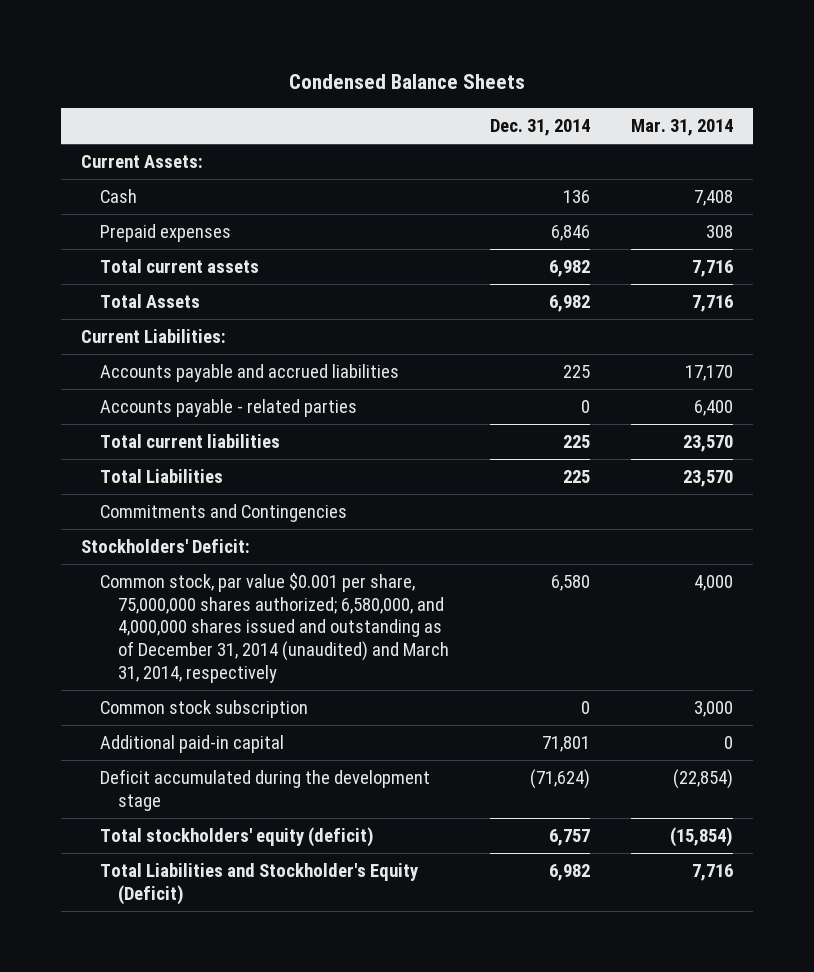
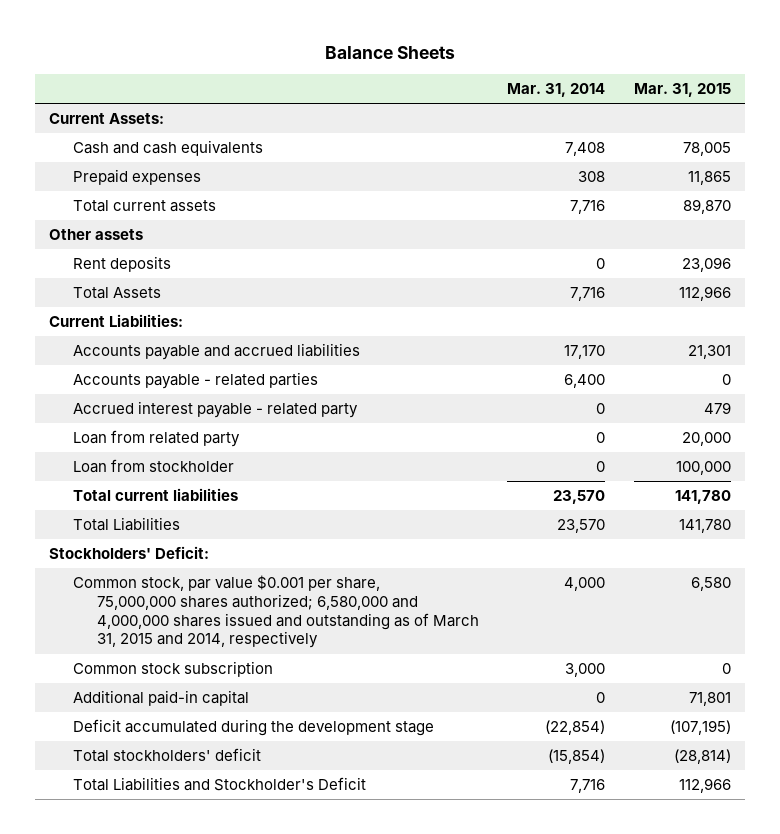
[288,74,525,90] Condensed Balance Sheets -> [325,45,456,59] Balance Sheets
[489,119,590,137] Dec. 31, 2014 -> none
none -> [633,83,731,98] Mar. 31, 2015
[99,189,137,204] Cash -> [73,140,264,157] Cash and cash equivalents
none -> [49,229,144,241] Other assets
none -> [73,256,172,273] Rent deposits
none -> [73,401,359,419] Accrued interest payable - related party
none -> [73,430,241,448] Loan from related party
none -> [73,459,235,474] Loan from stockholder
[99,504,347,523] Commitments and Contingencies -> none
[99,573,450,683] Common stock, par value $0.001 per share, 75,000,000 shares authorized; 6,580,000, and 4,000,000 shares issued and outstanding as of December 31, 2014 (unaudited) and March 31, 2014, respectively -> [73,575,479,649] Common stock, par value $0.001 per share, 75,000,000 shares authorized; 6,580,000 and 4,000,000 shares issued and outstanding as of March 31, 2015 and 2014, respectively
[99,827,374,848] Total stockholders' equity (deficit) -> [73,748,262,763] Total stockholders' deficit
[99,863,418,905] Total Liabilities and Stockholder's Equity (Deficit) -> [73,777,367,792] Total Liabilities and Stockholder's Deficit

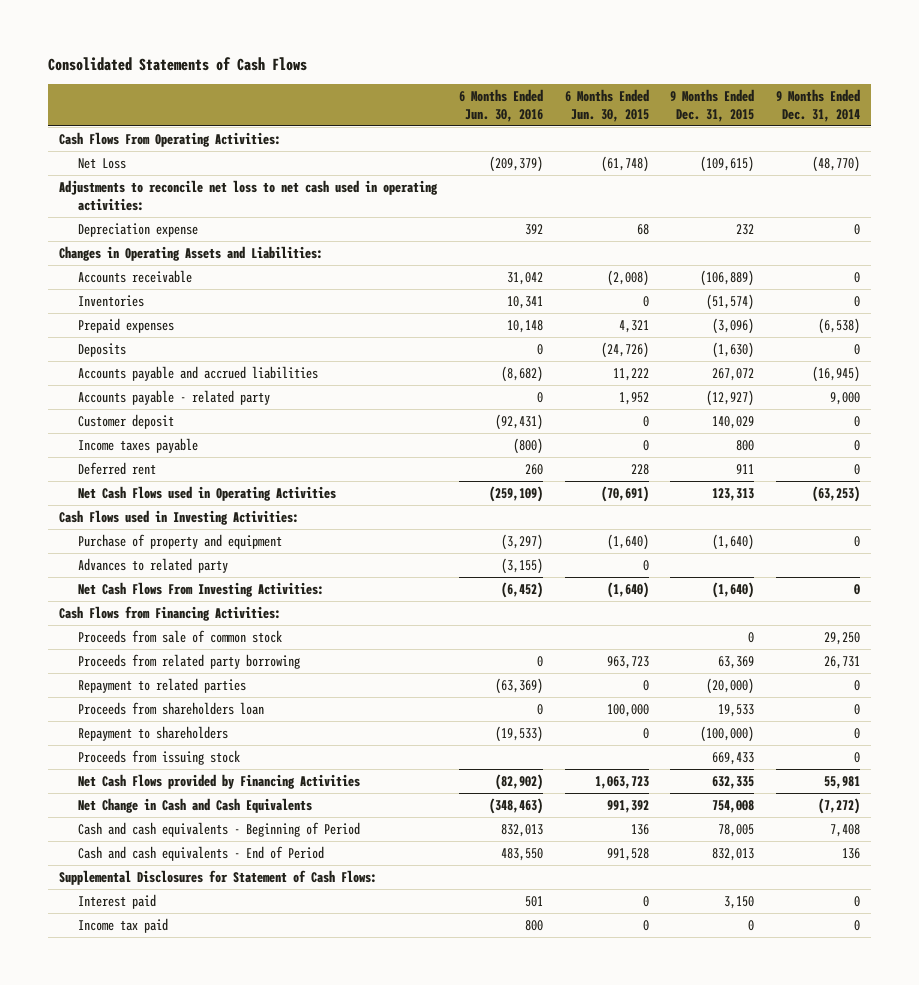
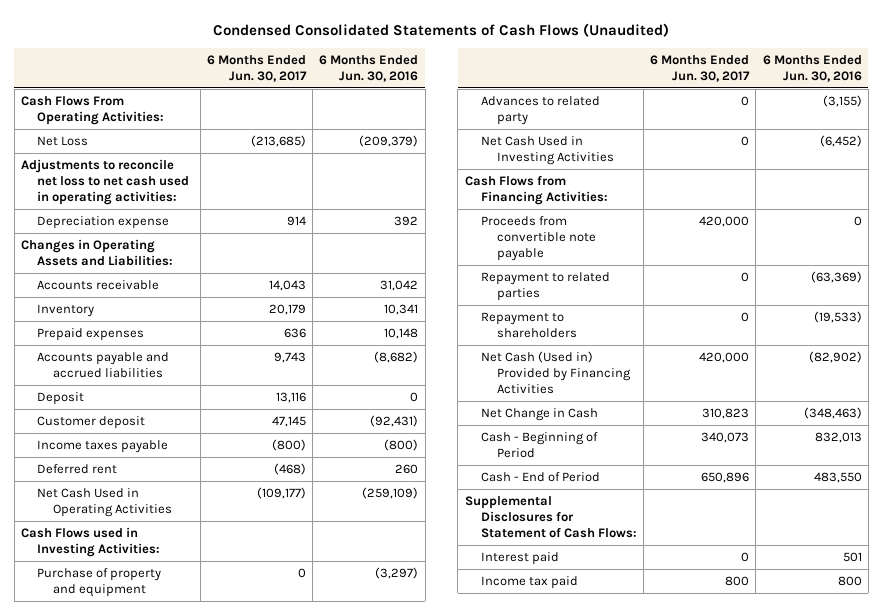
[48,57,308,72] Consolidated Statements of Cash Flows -> [213,22,670,37] Condensed Consolidated Statements of Cash Flows (Unaudited)
[564,88,649,122] 6 Months Ended Jun. 30, 2015 -> none
[670,88,755,122] 9 Months Ended Dec. 31, 2015 -> none
[775,88,860,122] 9 Months Ended Dec. 31, 2014 -> none
none -> [206,55,307,82] 6 Months Ended Jun. 30, 2017
[78,294,145,307] Inventories -> [37,304,95,318] Inventory
[78,342,127,357] Deposits -> none
[78,389,271,405] Accounts payable - related party -> none
none -> [37,392,85,406] Deposit
[78,485,337,501] Net Cash Flows used in Operating Activities -> [37,488,173,517] Net Cash Used in Operating Activities
[78,581,325,597] Net Cash Flows From Investing Activities: -> [480,136,614,165] Net Cash Used in Investing Activities
[78,629,283,643] Proceeds from sale of common stock -> none
[78,653,301,669] Proceeds from related party borrowing -> none
none -> [480,216,596,261] Proceeds from convertible note payable
[78,701,265,715] Proceeds from shareholders loan -> none
[78,749,241,765] Proceeds from issuing stock -> none
[78,773,361,789] Net Cash Flows provided by Financing Activities -> [480,351,631,394] Net Cash (Used in) Provided by Financing Activities
[78,797,313,813] Net Change in Cash and Cash Equivalents -> [480,408,598,422] Net Change in Cash
[78,821,361,837] Cash and cash equivalents - Beginning of Period -> [480,432,598,458] Cash - Beginning of Period
[78,845,325,861] Cash and cash equivalents - End of Period -> [480,472,600,483] Cash - End of Period

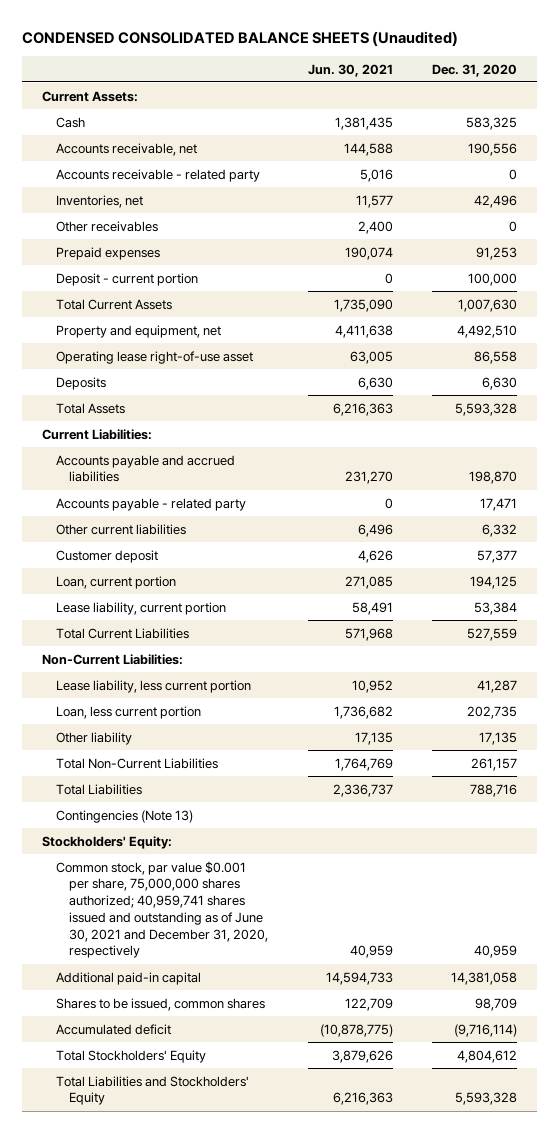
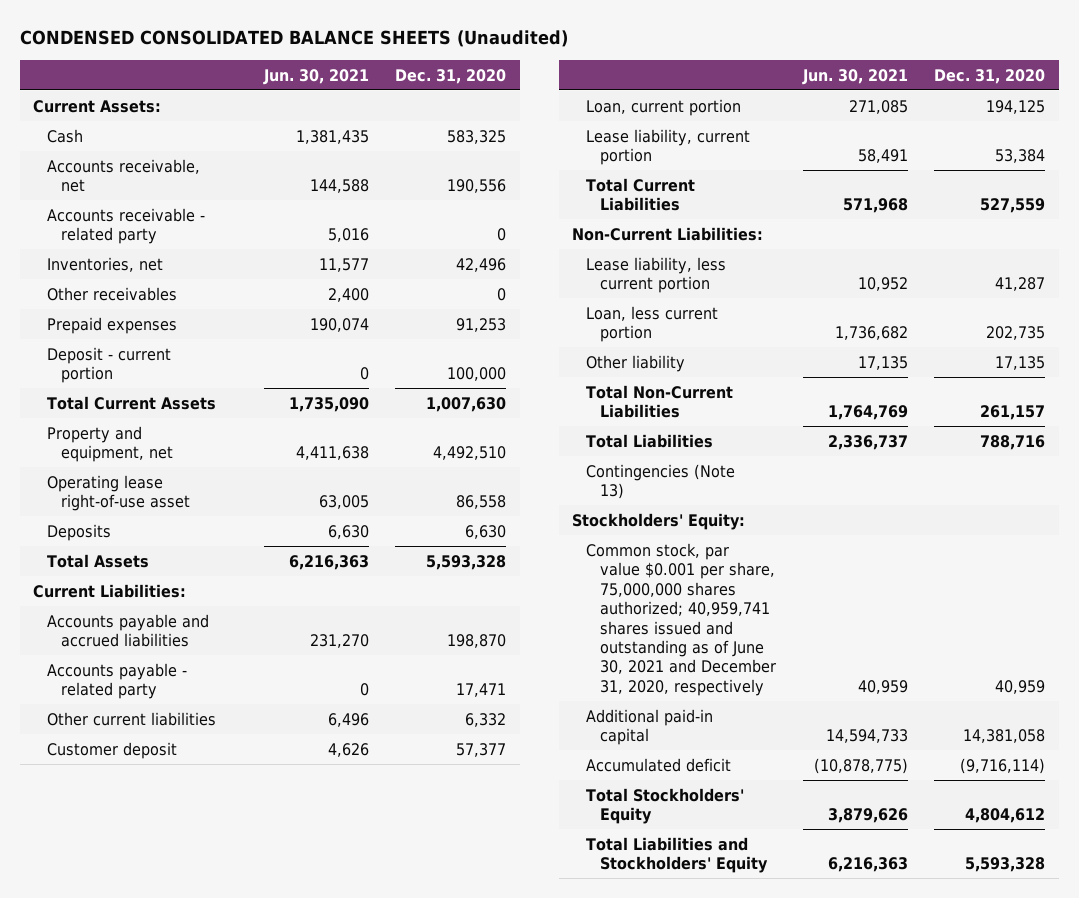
[55,997,265,1011] Shares to be issued, common shares -> none

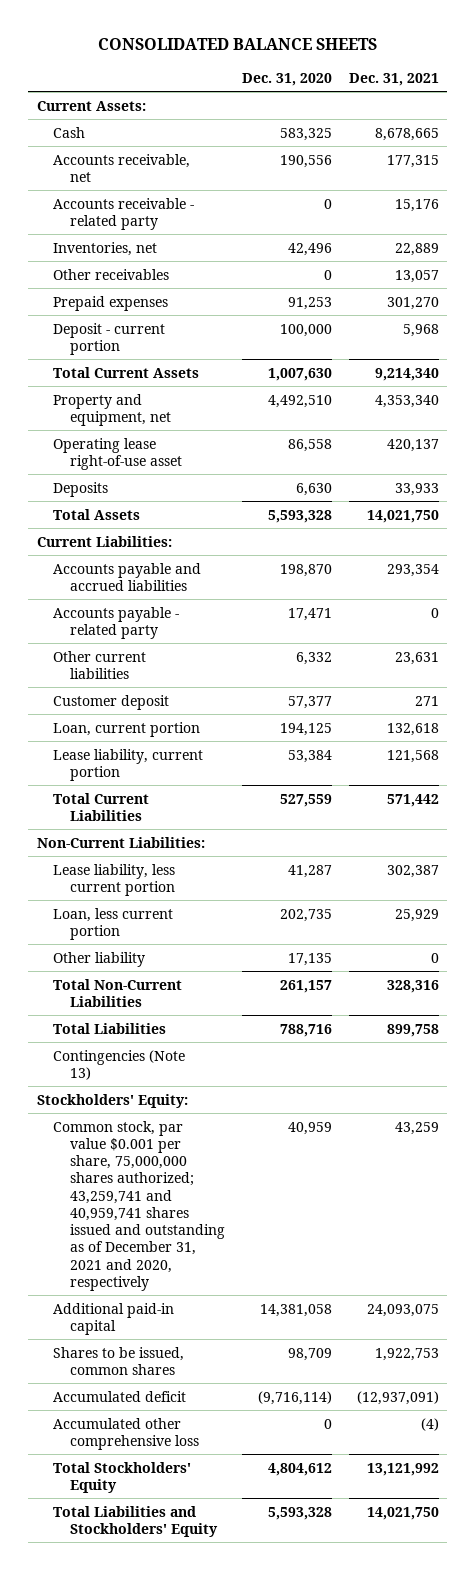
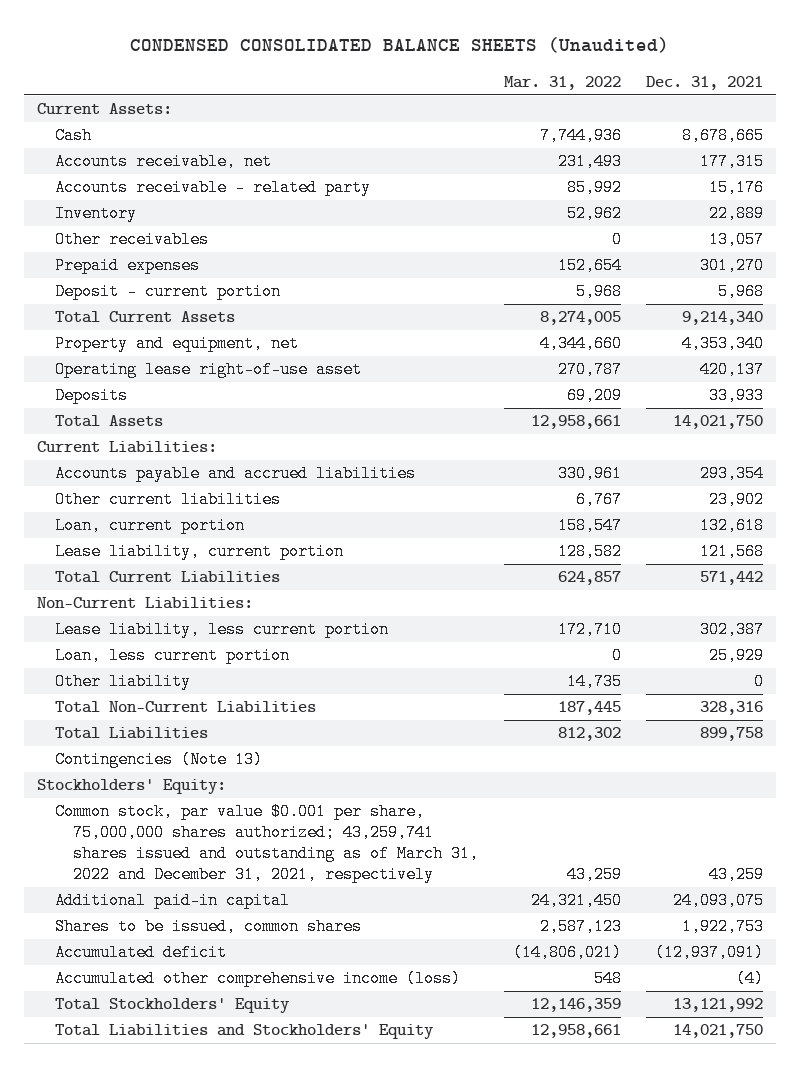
[97,38,377,51] CONSOLIDATED BALANCE SHEETS -> [130,37,670,54] CONDENSED CONSOLIDATED BALANCE SHEETS (Unaudited)
[241,72,332,86] Dec. 31, 2020 -> none
none -> [503,76,621,91] Mar. 31, 2022
[53,241,158,256] Inventories, net -> [55,205,138,223] Inventory
[53,606,180,639] Accounts payable - related party -> none
[53,694,170,710] Customer deposit -> none
[394,651,439,665] 23,631 -> [709,491,765,509] 23,902
[53,1120,225,1291] Common stock, par value $0.001 per share, 75,000,000 shares authorized; 43,259,741 and 40,959,741 shares issued and outstanding as of December 31, 2021 and 2020, respectively -> [55,803,479,884] Common stock, par value $0.001 per share, 75,000,000 shares authorized; 43,259,741 shares issued and outstanding as of March 31, 2022 and December 31, 2021, respectively
[53,1417,199,1450] Accumulated other comprehensive loss -> [55,970,462,988] Accumulated other comprehensive income (loss)

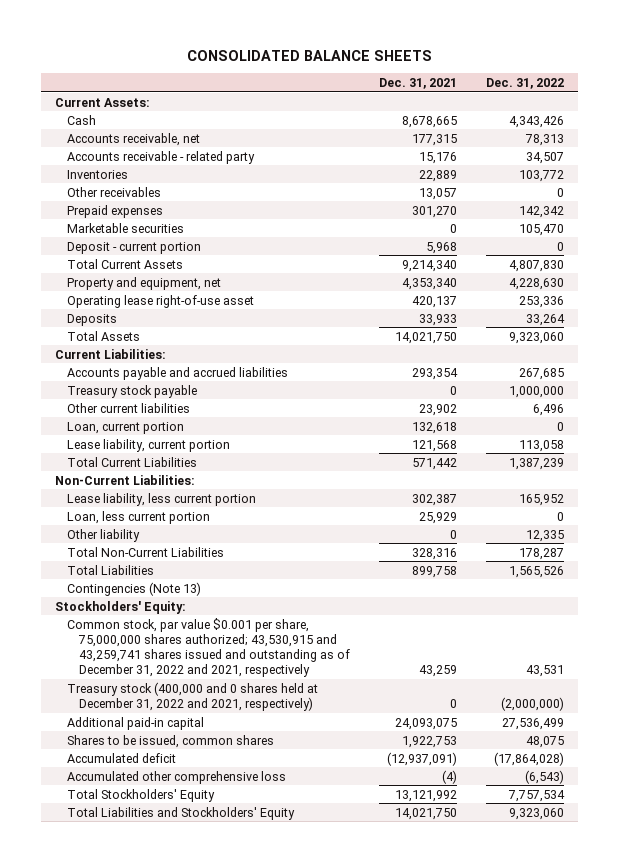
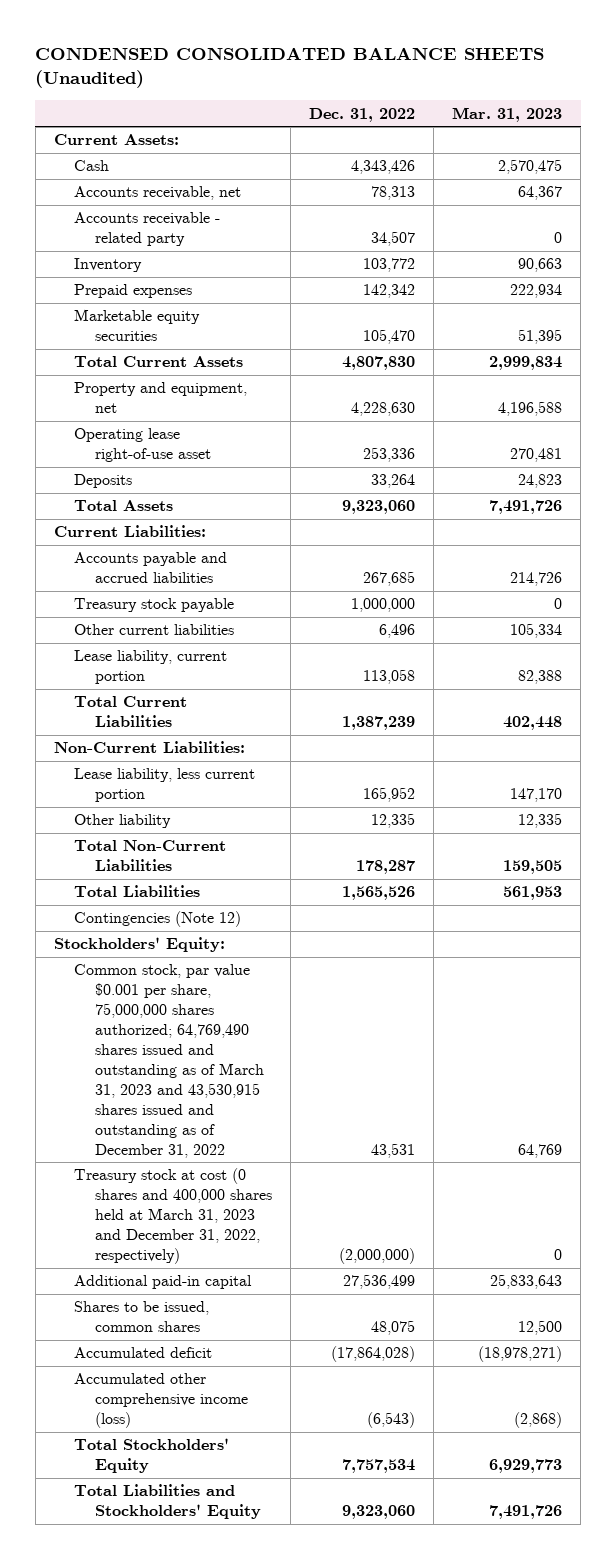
[186,49,432,61] CONSOLIDATED BALANCE SHEETS -> [35,46,545,89] CONDENSED CONSOLIDATED BALANCE SHEETS (Unaudited)
[379,77,458,89] Dec. 31, 2021 -> none
none -> [451,106,562,122] Mar. 31, 2023
[67,186,162,197] Other receivables -> none
[67,169,129,179] Inventories -> [74,258,143,273] Inventory
[67,241,202,254] Deposit - current portion -> none
[67,222,185,233] Marketable securities -> [74,309,201,342] Marketable equity securities
[67,421,185,434] Loan, current portion -> none
[67,510,211,524] Loan, less current portion -> none
[67,581,202,596] Contingencies (Note 13) -> [74,911,242,928] Contingencies (Note 12)
[67,617,351,677] Common stock, par value $0.001 per share, 75,000,000 shares authorized; 43,530,915 and 43,259,741 shares issued and outstanding as of December 31, 2022 and 2021, respectively -> [74,964,264,1158] Common stock, par value $0.001 per share, 75,000,000 shares authorized; 64,769,490 shares issued and outstanding as of March 31, 2023 and 43,530,915 shares issued and outstanding as of December 31, 2022
[67,681,319,711] Treasury stock (400,000 and 0 shares held at December 31, 2022 and 2021, respectively) -> [74,1168,272,1265] Treasury stock at cost (0 shares and 400,000 shares held at March 31, 2023 and December 31, 2022, respectively)
[67,770,287,784] Accumulated other comprehensive loss -> [74,1373,248,1429] Accumulated other comprehensive income (loss)

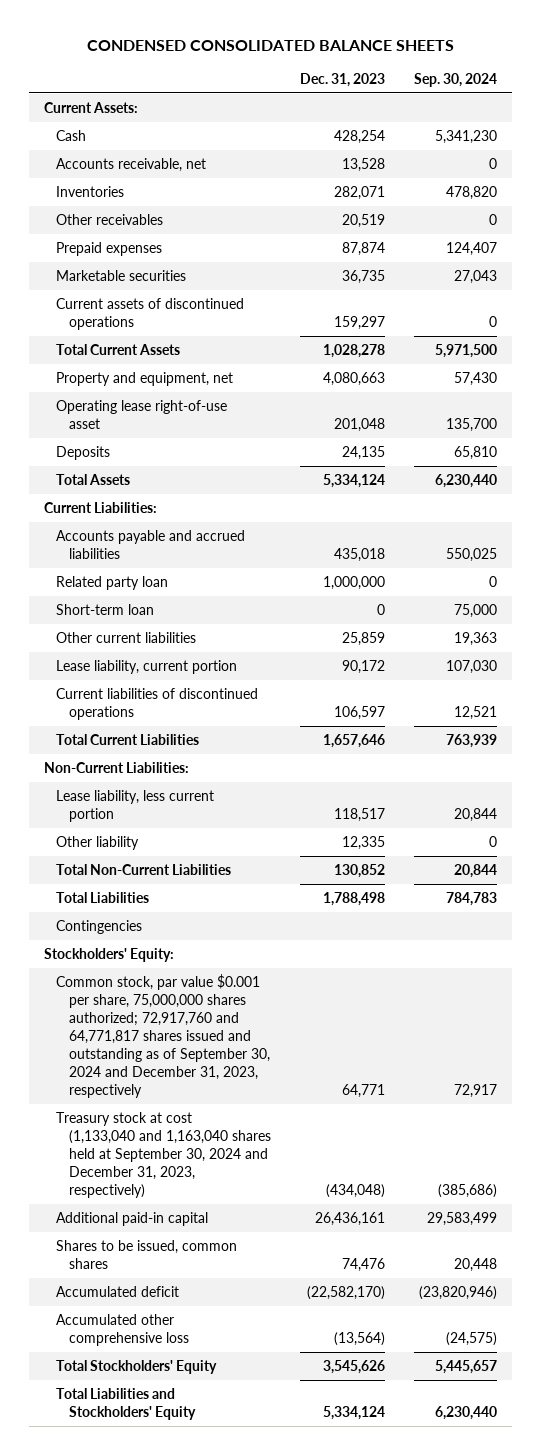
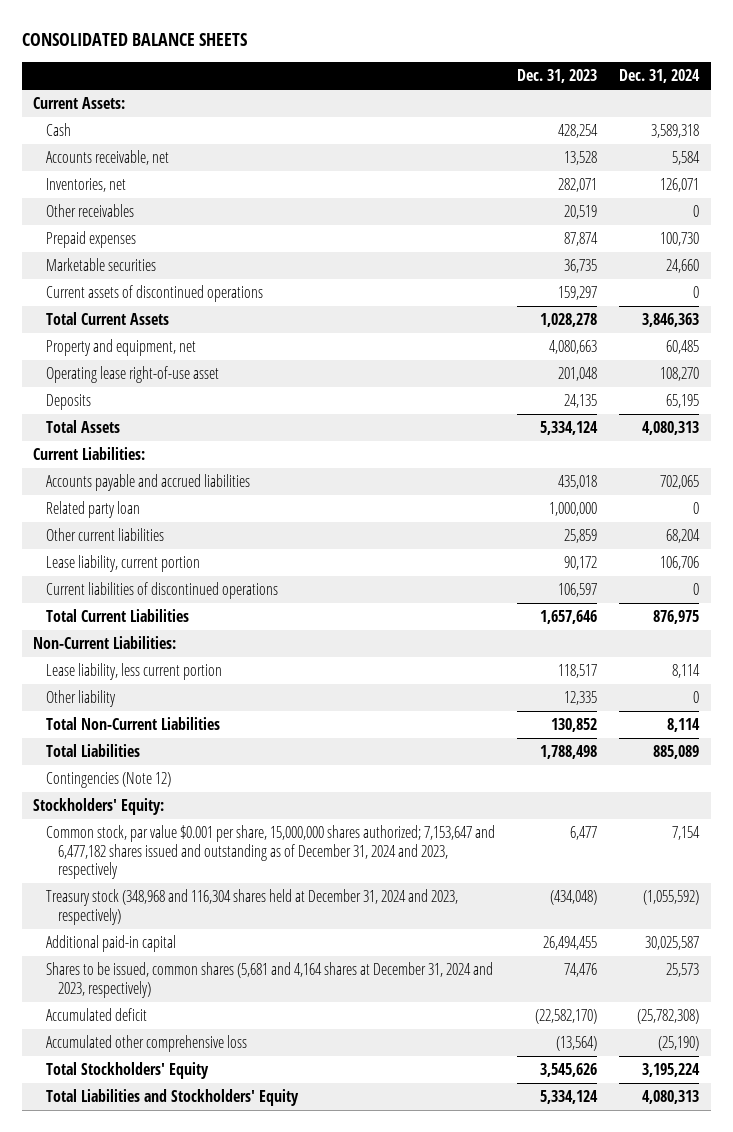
[86,39,454,51] CONDENSED CONSOLIDATED BALANCE SHEETS -> [22,33,248,47] CONSOLIDATED BALANCE SHEETS
[414,72,498,87] Sep. 30, 2024 -> none
none -> [619,69,701,84] Dec. 31, 2024
[56,185,125,197] Inventories -> [45,178,126,193] Inventories, net
[56,603,155,615] Short-term loan -> none
[56,919,143,934] Contingencies -> [45,772,171,789] Contingencies (Note 12)
[56,973,270,1099] Common stock, par value $0.001 per share, 75,000,000 shares authorized; 72,917,760 and 64,771,817 shares issued and outstanding as of September 30, 2024 and December 31, 2023, respectively -> [45,825,495,880] Common stock, par value $0.001 per share, 15,000,000 shares authorized; 7,153,647 and 6,477,182 shares issued and outstanding as of December 31, 2024 and 2023, respectively
[342,1084,386,1099] 64,771 -> [570,826,598,841] 6,477
[56,1111,271,1199] Treasury stock at cost (1,133,040 and 1,163,040 shares held at September 30, 2024 and December 31, 2023, respectively) -> [45,889,458,925] Treasury stock (348,968 and 116,304 shares held at December 31, 2024 and 2023, respectively)
[315,1211,386,1226] 26,436,161 -> [543,936,598,951] 26,494,455
[56,1239,238,1270] Shares to be issued, common shares -> [45,962,493,998] Shares to be issued, common shares (5,681 and 4,164 shares at December 31, 2024 and 2023, respectively)

